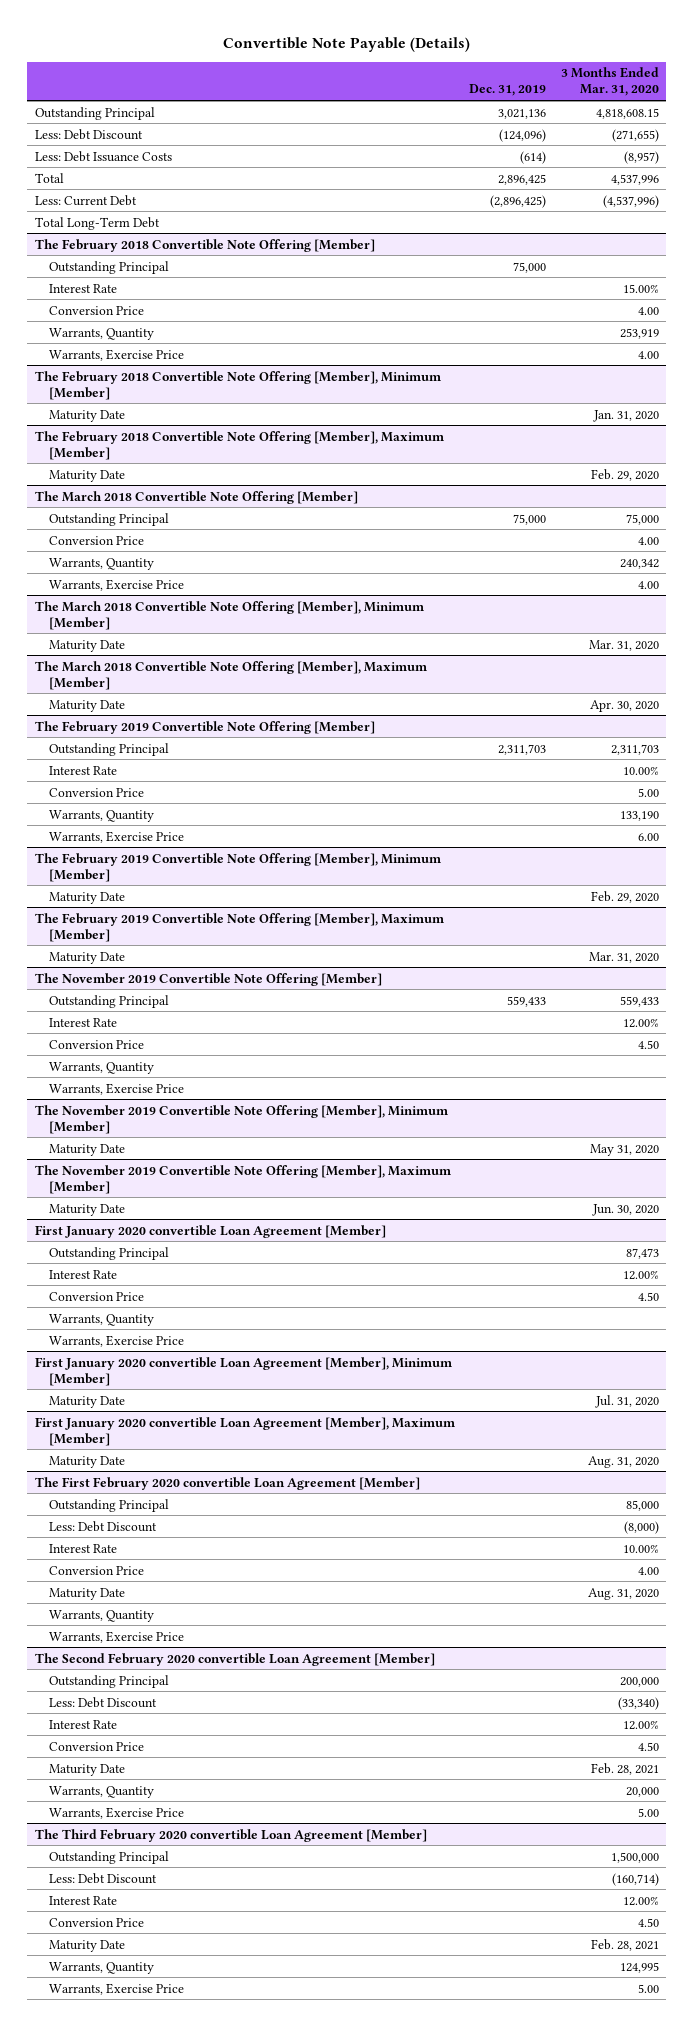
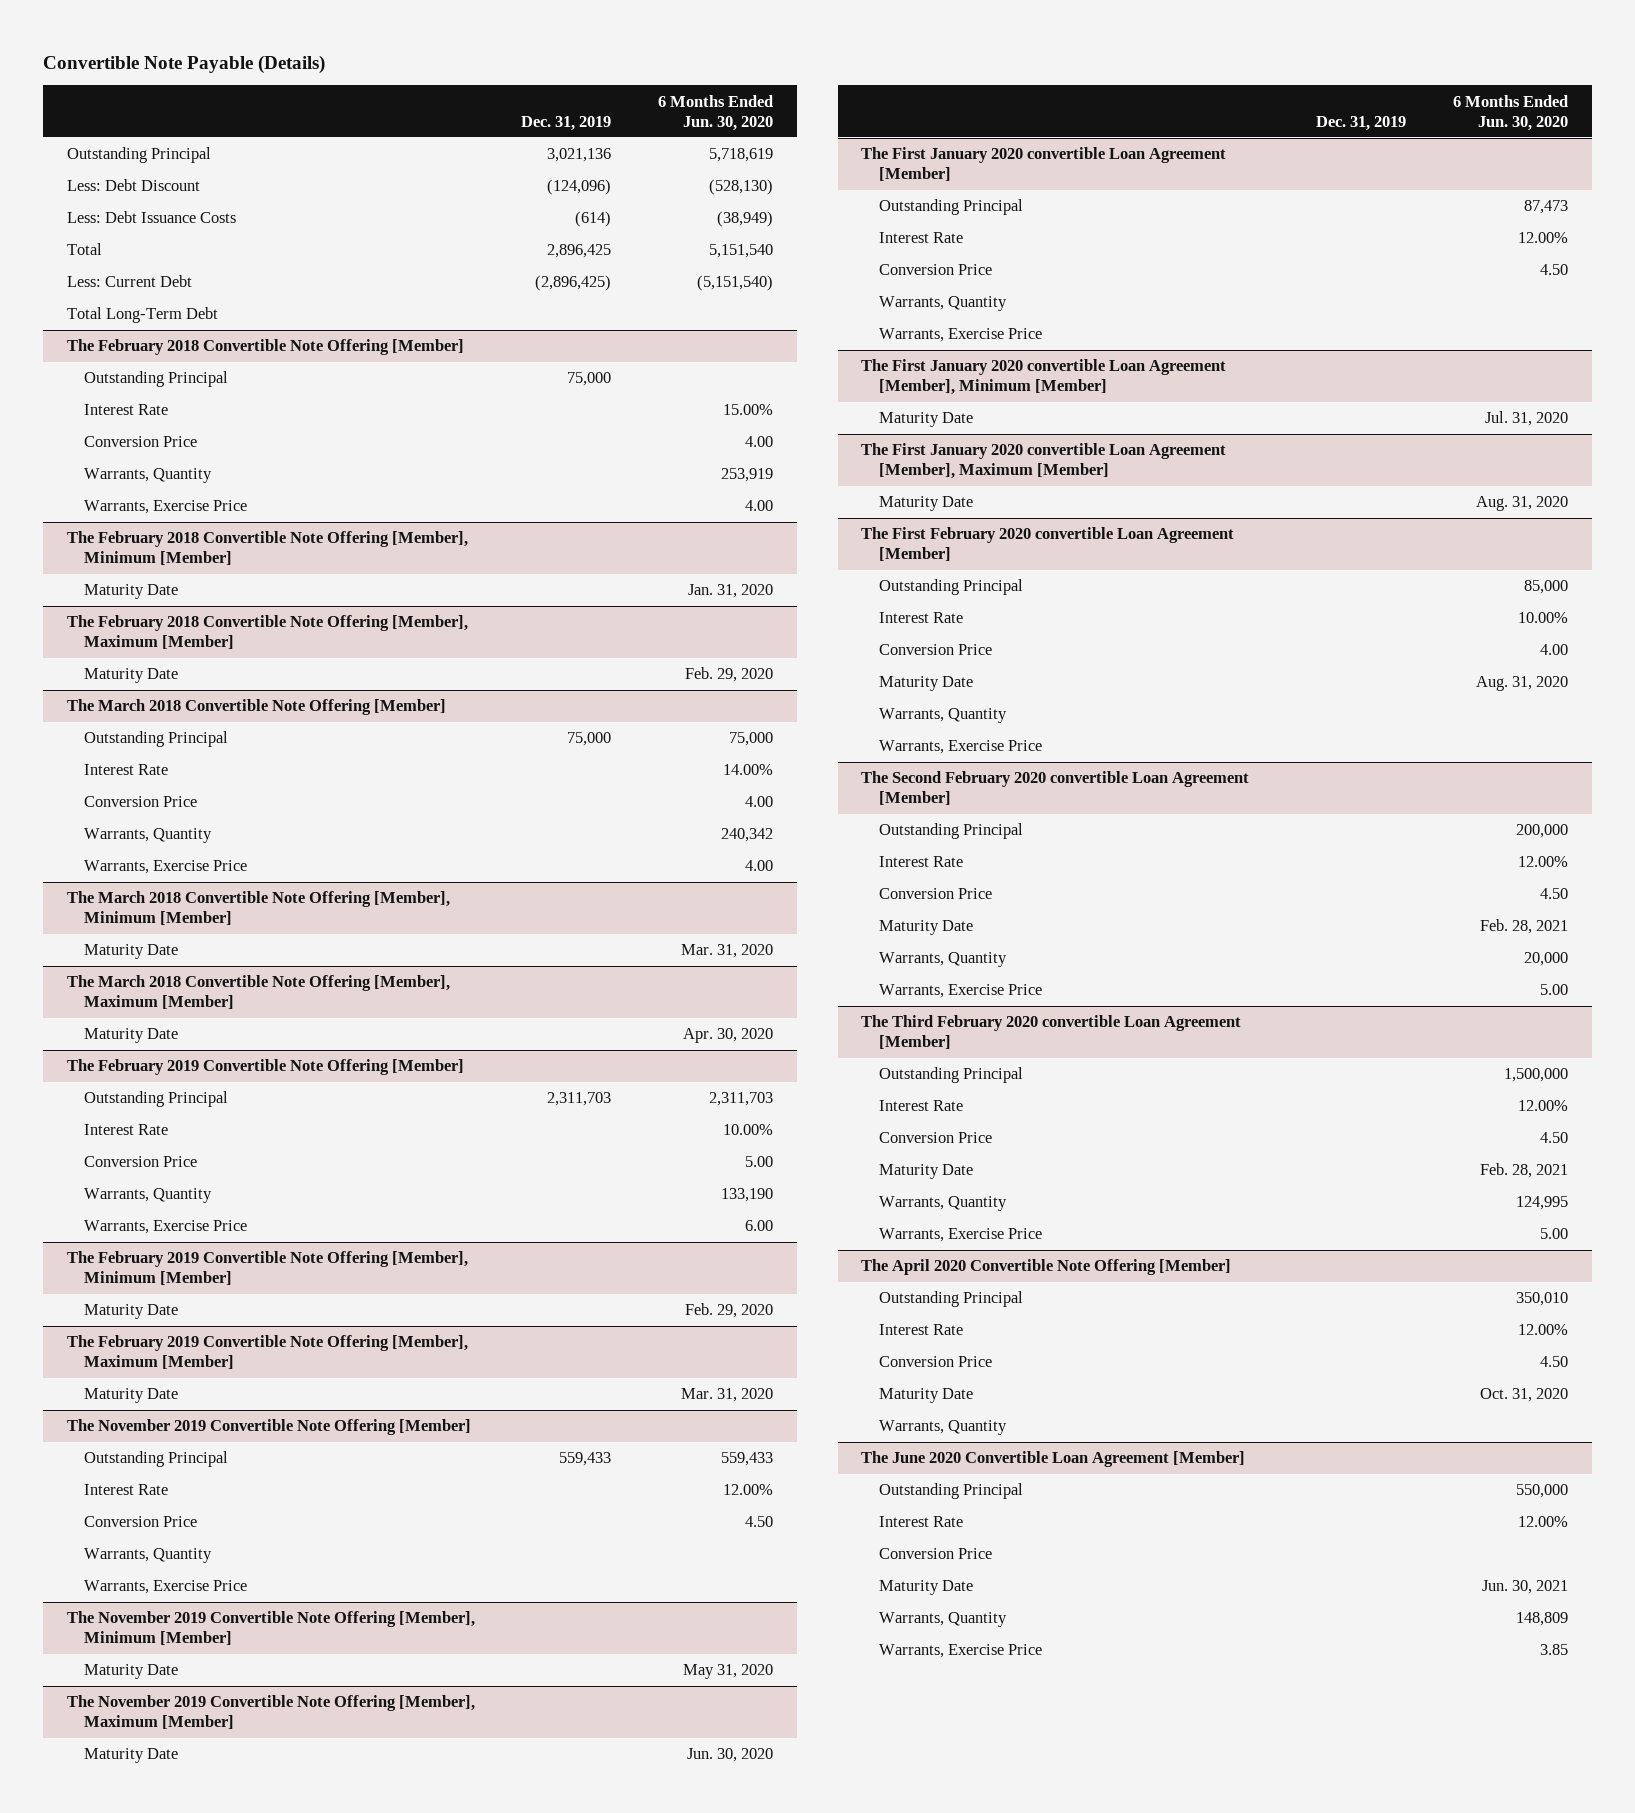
[560,67,659,97] 3 Months Ended Mar. 31, 2020 -> none
none -> [658,94,774,131] 6 Months Ended Jun. 30, 2020
none -> [83,764,168,776] Interest Rate
[34,1224,386,1238] First January 2020 convertible Loan Agreement [Member] -> [861,147,1227,182] The First January 2020 convertible Loan Agreement [Member]
[34,1356,453,1386] First January 2020 convertible Loan Agreement [Member], Minimum [Member] -> [861,359,1227,396] The First January 2020 convertible Loan Agreement [Member], Minimum [Member]
[34,1416,456,1446] First January 2020 convertible Loan Agreement [Member], Maximum [Member] -> [861,443,1227,480] The First January 2020 convertible Loan Agreement [Member], Maximum [Member]
[49,1520,158,1532] Less: Debt Discount -> none
[49,1696,158,1708] Less: Debt Discount -> none
[49,1872,158,1884] Less: Debt Discount -> none
none -> [861,1259,1232,1276] The April 2020 Convertible Note Offering [Member]
none -> [878,1291,1023,1308] Outstanding Principal
none -> [878,1324,963,1336] Interest Rate
none -> [878,1356,992,1368] Conversion Price
none -> [878,1388,973,1404] Maturity Date
none -> [878,1420,1007,1436] Warrants, Quantity
none -> [861,1451,1246,1468] The June 2020 Convertible Loan Agreement [Member]
none -> [878,1483,1023,1500] Outstanding Principal
none -> [878,1516,963,1528] Interest Rate
none -> [878,1548,992,1560] Conversion Price
none -> [878,1580,973,1596] Maturity Date
none -> [878,1612,1007,1628] Warrants, Quantity
none -> [878,1644,1042,1659] Warrants, Exercise Price

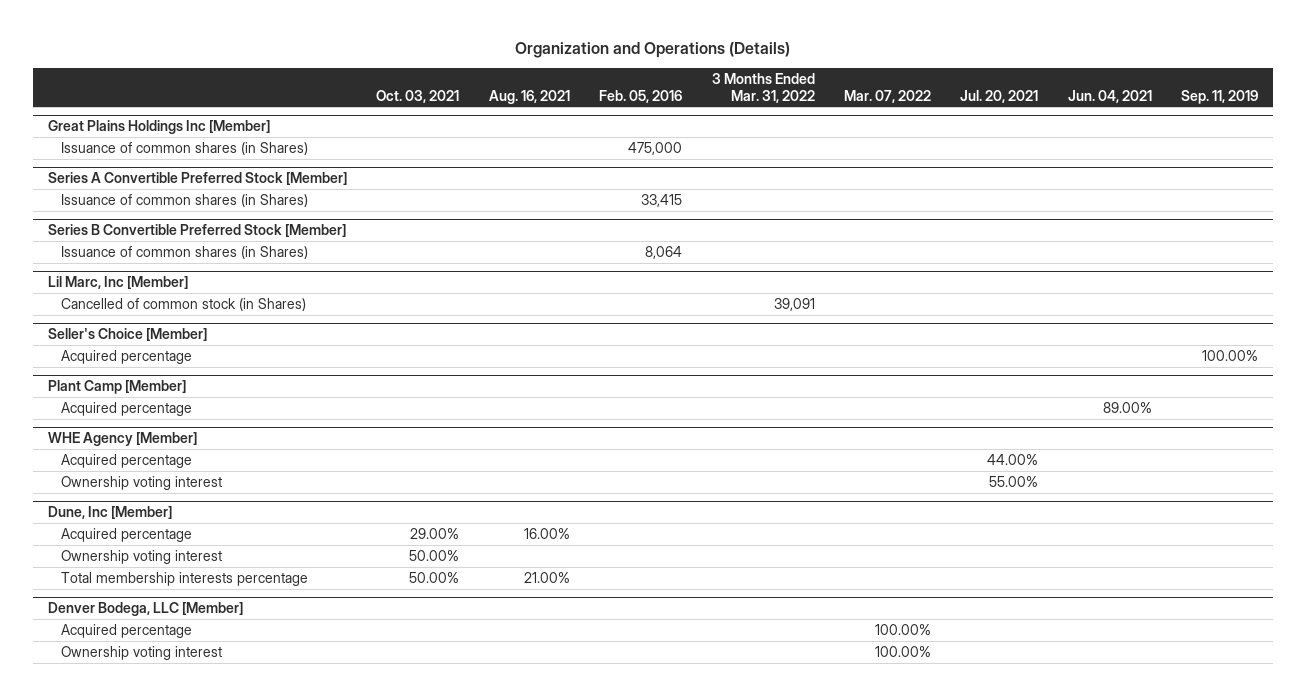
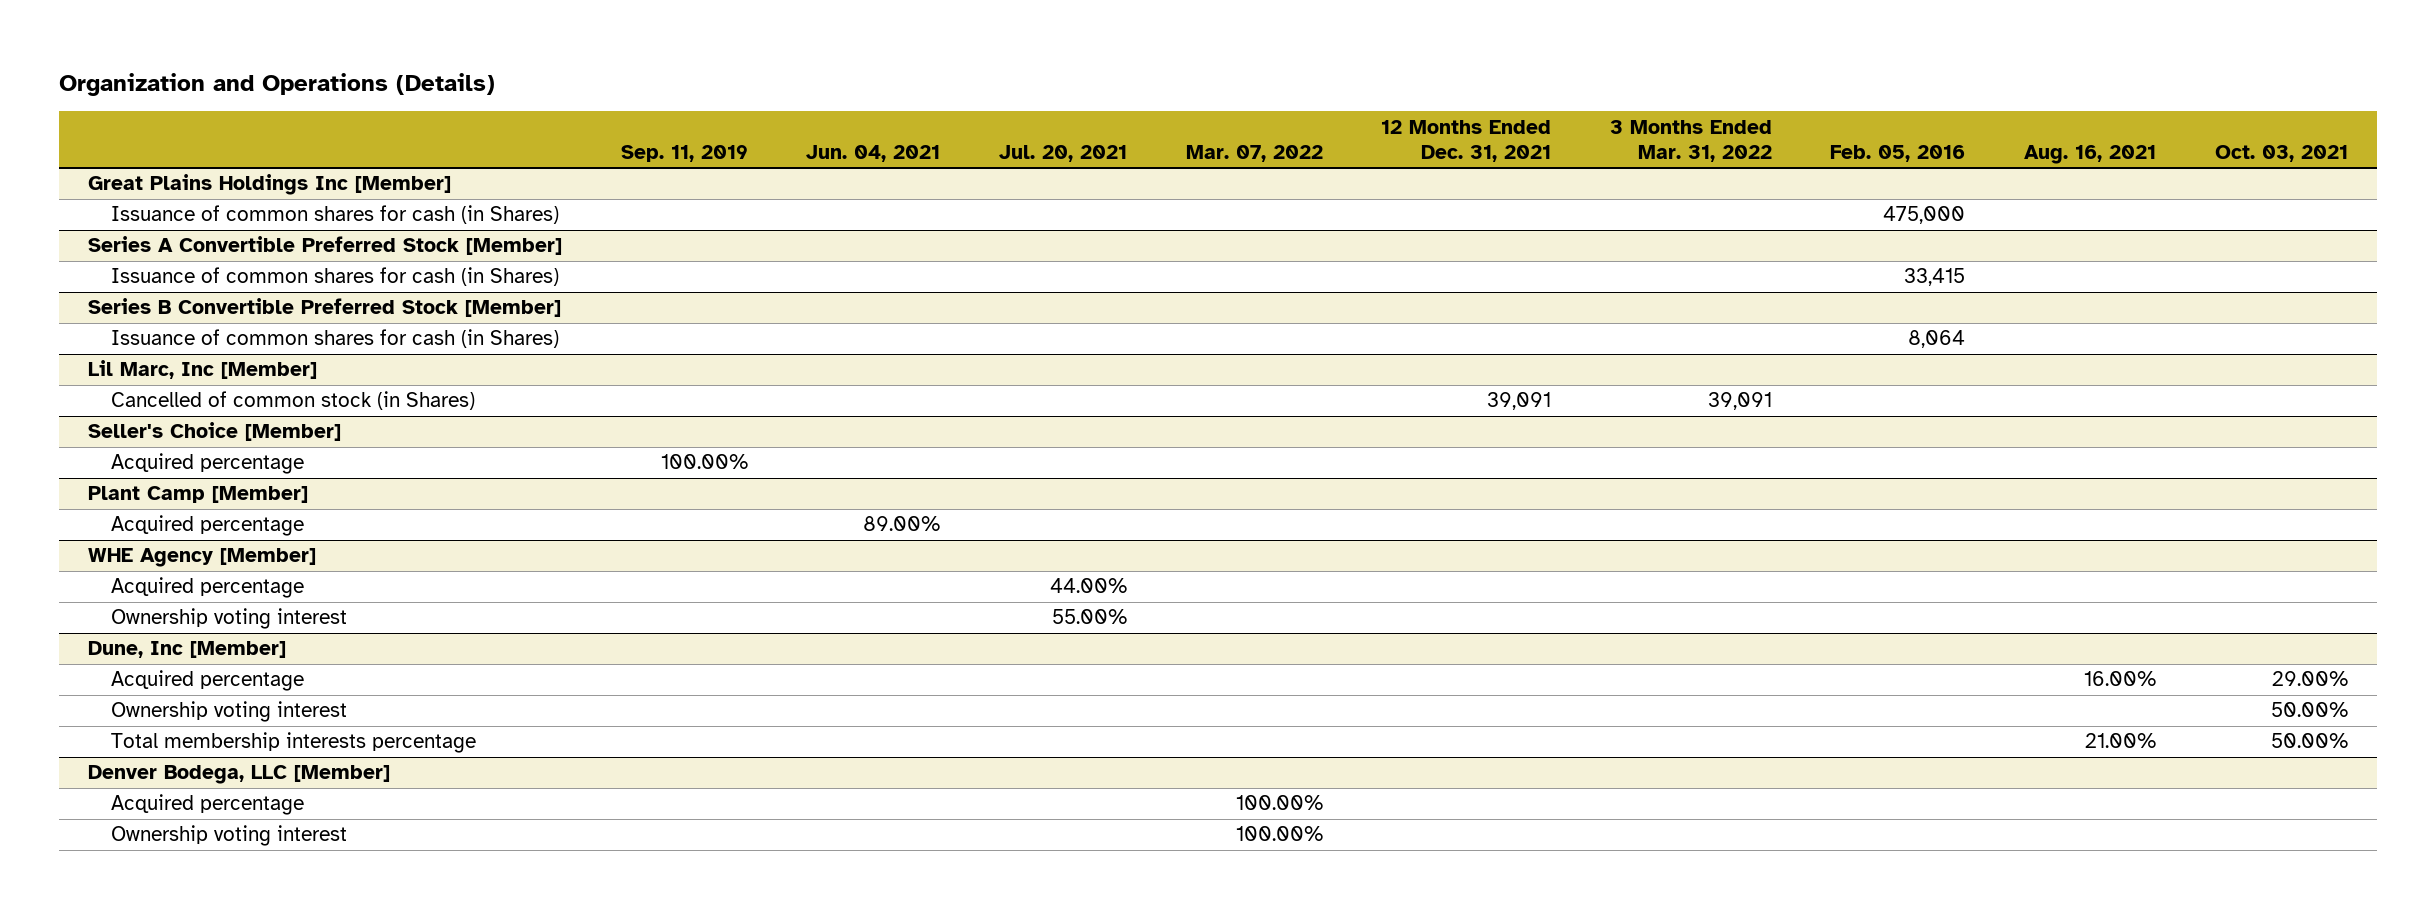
none -> [1381,119,1552,162] 12 Months Ended Dec. 31, 2021
[60,141,308,155] Issuance of common shares (in Shares) -> [110,205,559,225] Issuance of common shares for cash (in Shares)
[60,193,308,207] Issuance of common shares (in Shares) -> [110,267,559,287] Issuance of common shares for cash (in Shares)
[60,245,308,259] Issuance of common shares (in Shares) -> [110,329,559,349] Issuance of common shares for cash (in Shares)

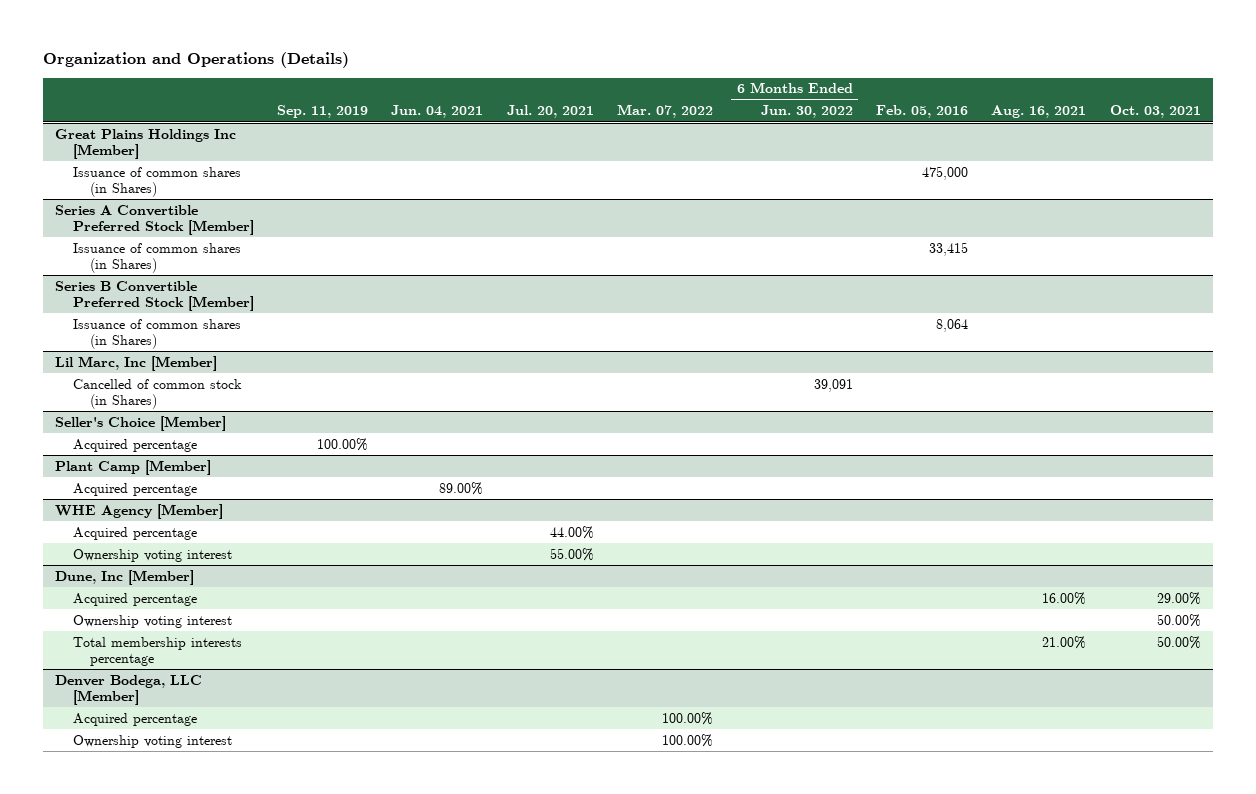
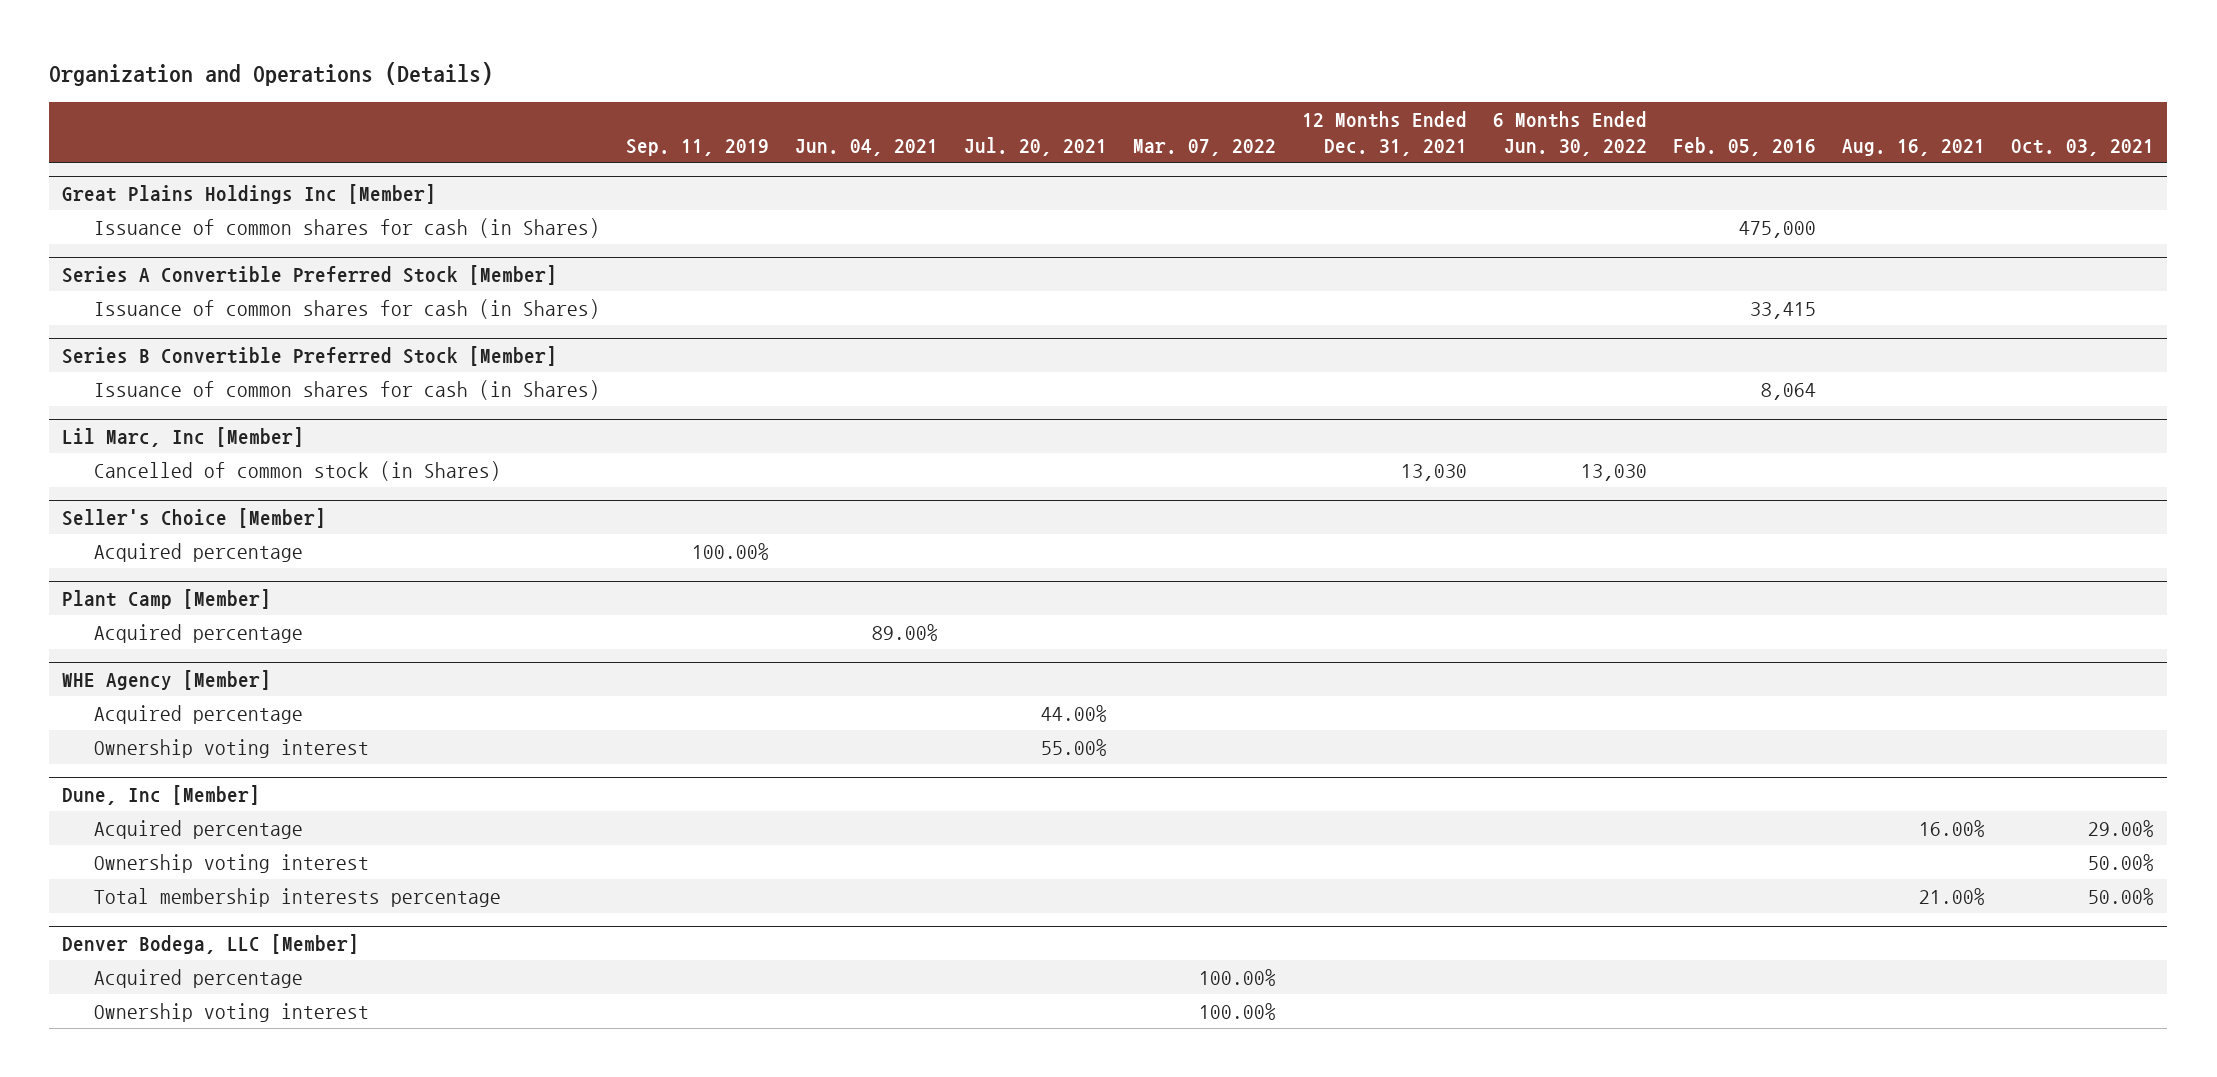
none -> [1302,110,1468,156] 12 Months Ended Dec. 31, 2021
[72,166,241,198] Issuance of common shares (in Shares) -> [94,217,601,238] Issuance of common shares for cash (in Shares)
[72,242,241,274] Issuance of common shares (in Shares) -> [94,298,601,319] Issuance of common shares for cash (in Shares)
[72,318,241,350] Issuance of common shares (in Shares) -> [94,379,601,400] Issuance of common shares for cash (in Shares)
[813,378,853,392] 39,091 -> [1581,463,1648,481] 13,030

